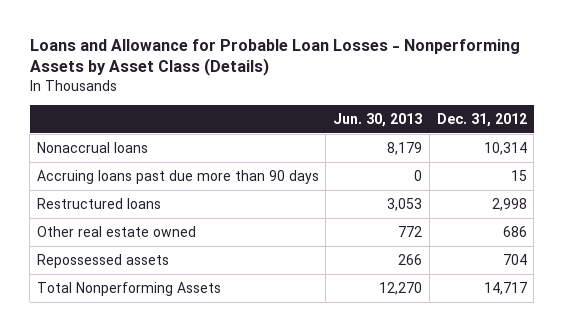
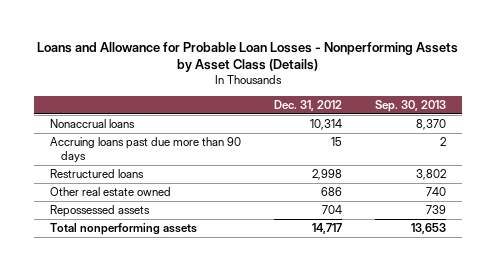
[333,112,423,127] Jun. 30, 2013 -> none
none -> [374,100,446,113] Sep. 30, 2013
[36,281,221,296] Total Nonperforming Assets -> [50,223,198,236] Total nonperforming assets

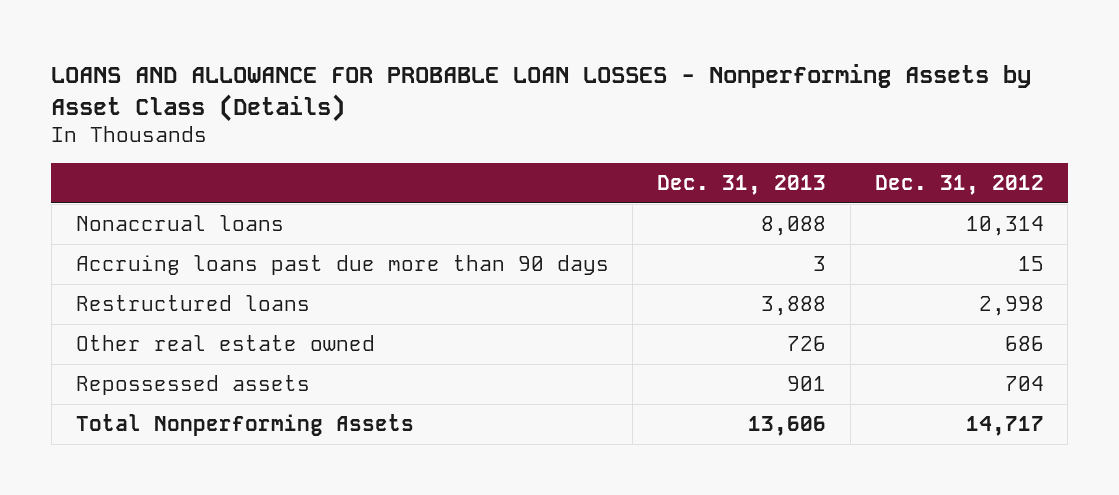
[36,41,458,73] Loans and Allowance for Probable Loan Losses - Nonperforming Assets by Asset Class (Details) -> [51,64,1032,122] LOANS AND ALLOWANCE FOR PROBABLE LOAN LOSSES - Nonperforming Assets by Asset Class (Details)
[374,100,446,113] Sep. 30, 2013 -> none
none -> [657,175,827,196] Dec. 31, 2013
[50,223,198,236] Total nonperforming assets -> [75,414,414,437] Total Nonperforming Assets

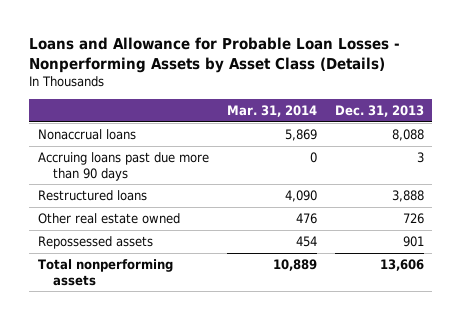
[51,64,1032,122] LOANS AND ALLOWANCE FOR PROBABLE LOAN LOSSES - Nonperforming Assets by Asset Class (Details) -> [28,36,400,73] Loans and Allowance for Probable Loan Losses - Nonperforming Assets by Asset Class (Details)
[874,175,1044,196] Dec. 31, 2012 -> none
none -> [226,105,317,118] Mar. 31, 2014
[75,414,414,437] Total Nonperforming Assets -> [37,258,173,286] Total nonperforming assets

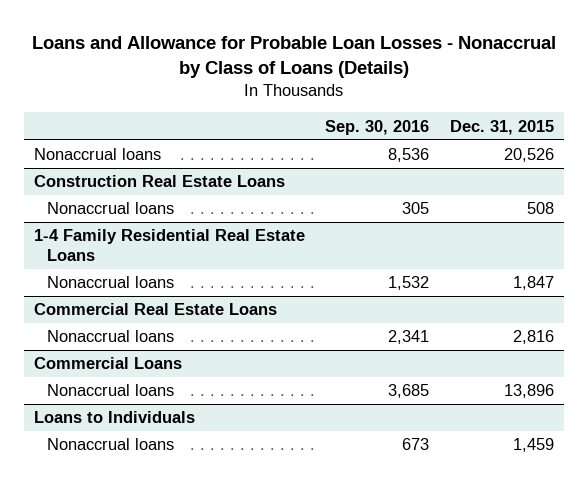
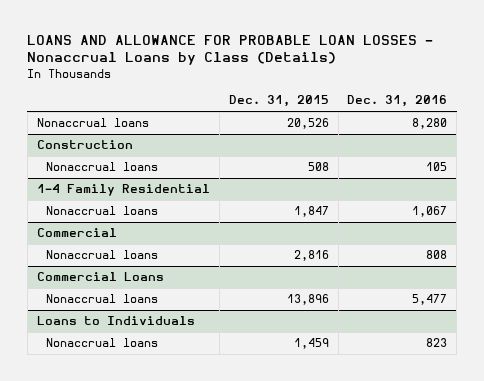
[31,35,556,79] Loans and Allowance for Probable Loan Losses - Nonaccrual by Class of Loans (Details) -> [27,34,434,66] LOANS AND ALLOWANCE FOR PROBABLE LOAN LOSSES - Nonaccrual Loans by Class (Details)
[325,119,430,135] Sep. 30, 2016 -> none
none -> [347,95,448,108] Dec. 31, 2016
[33,175,285,188] Construction Real Estate Loans -> [36,140,133,150] Construction
[33,229,305,261] 1-4 Family Residential Real Estate Loans -> [36,184,210,197] 1-4 Family Residential
[33,303,277,316] Commercial Real Estate Loans -> [36,228,117,238] Commercial

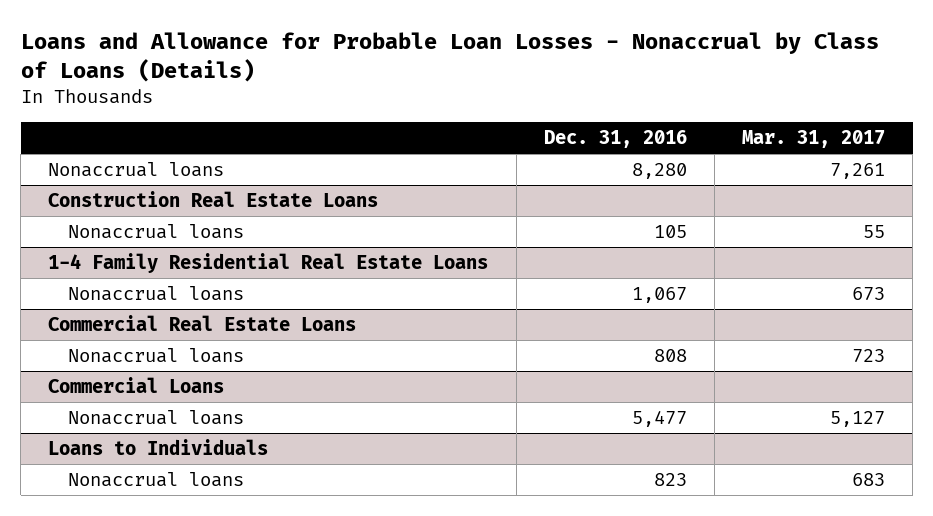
[27,34,434,66] LOANS AND ALLOWANCE FOR PROBABLE LOAN LOSSES - Nonaccrual Loans by Class (Details) -> [20,32,879,83] Loans and Allowance for Probable Loan Losses - Nonaccrual by Class of Loans (Details)
[228,95,329,108] Dec. 31, 2015 -> none
none -> [742,129,886,148] Mar. 31, 2017
[36,140,133,150] Construction -> [48,191,379,208] Construction Real Estate Loans
[36,184,210,197] 1-4 Family Residential -> [48,253,489,274] 1-4 Family Residential Real Estate Loans
[36,228,117,238] Commercial -> [48,315,357,332] Commercial Real Estate Loans

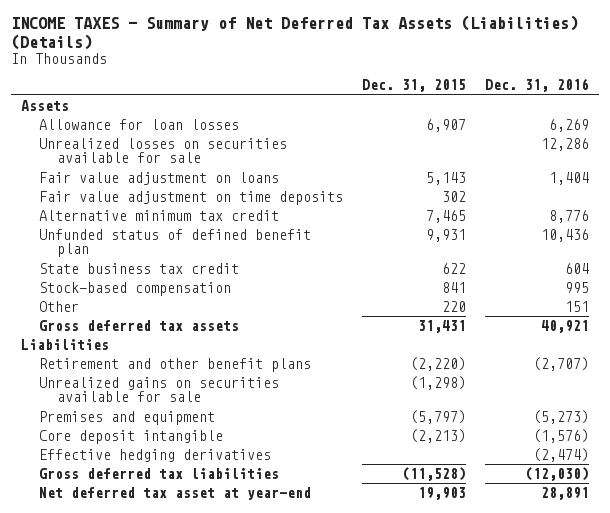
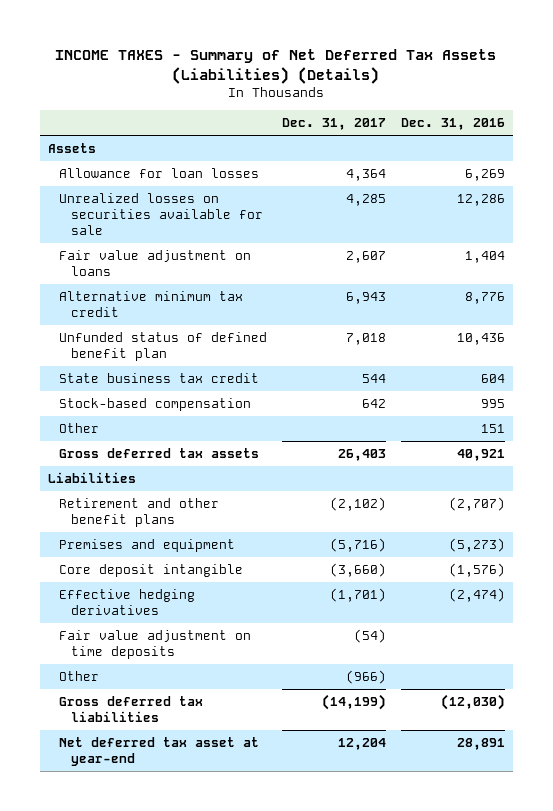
[362,79,467,93] Dec. 31, 2015 -> none
none -> [282,118,387,131] Dec. 31, 2017
[38,377,279,403] Unrealized gains on securities available for sale -> none
[38,191,343,206] Fair value adjustment on time deposits -> [59,630,252,659] Fair value adjustment on time deposits
none -> [59,671,100,682] Other

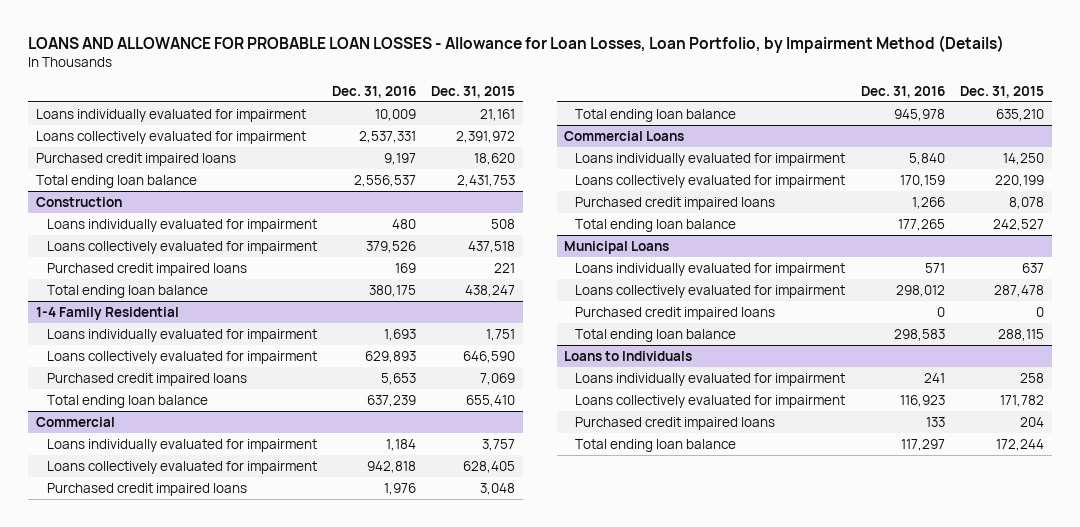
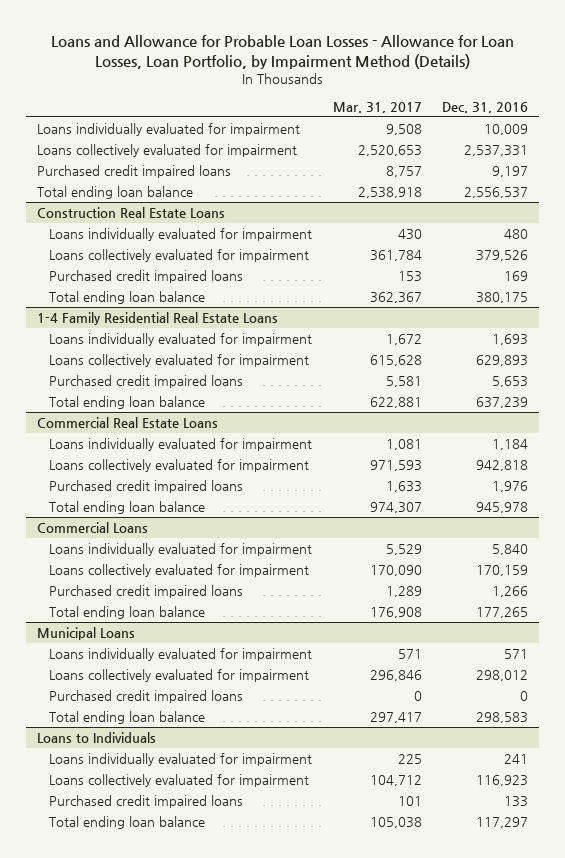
[27,34,1004,53] LOANS AND ALLOWANCE FOR PROBABLE LOAN LOSSES - Allowance for Loan Losses, Loan Portfolio, by Impairment Method (Details) -> [50,35,514,69] Loans and Allowance for Probable Loan Losses - Allowance for Loan Losses, Loan Portfolio, by Impairment Method (Details)
[431,85,516,98] Dec. 31, 2015 -> none
none -> [332,101,422,113] Mar. 31, 2017
[35,196,122,207] Construction -> [36,206,225,218] Construction Real Estate Loans
[35,306,179,320] 1-4 Family Residential -> [36,311,278,325] 1-4 Family Residential Real Estate Loans
[35,416,115,427] Commercial -> [36,416,218,428] Commercial Real Estate Loans

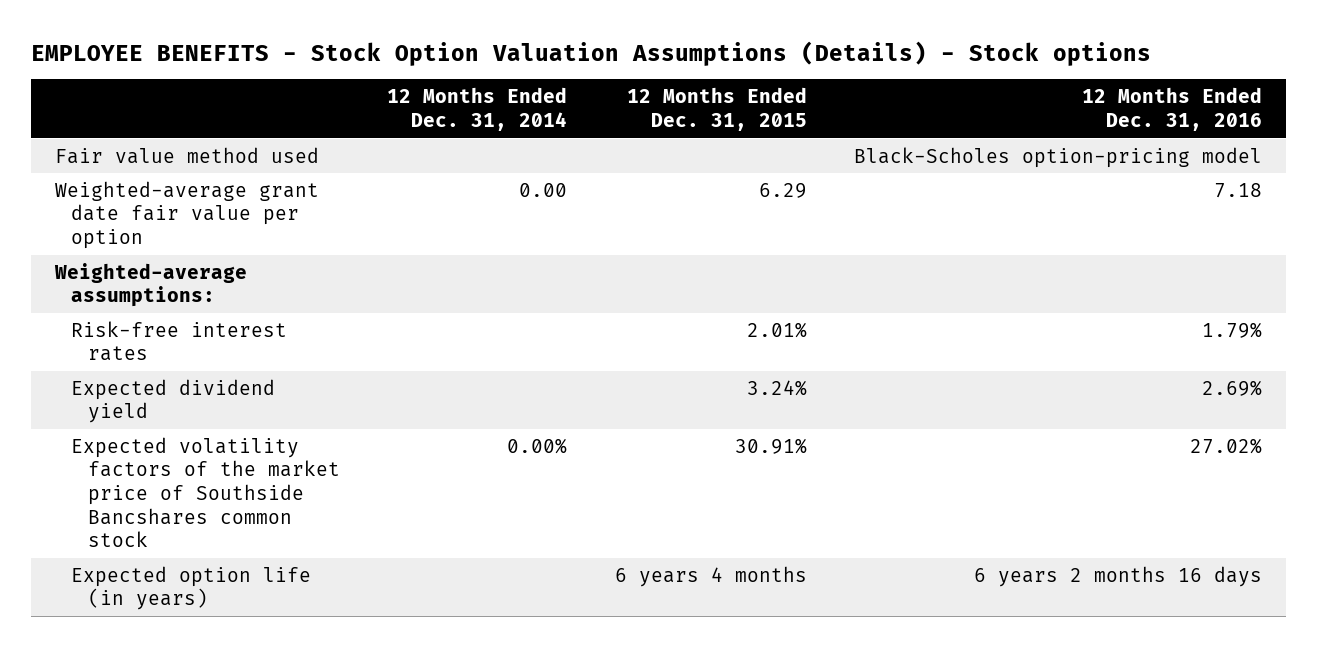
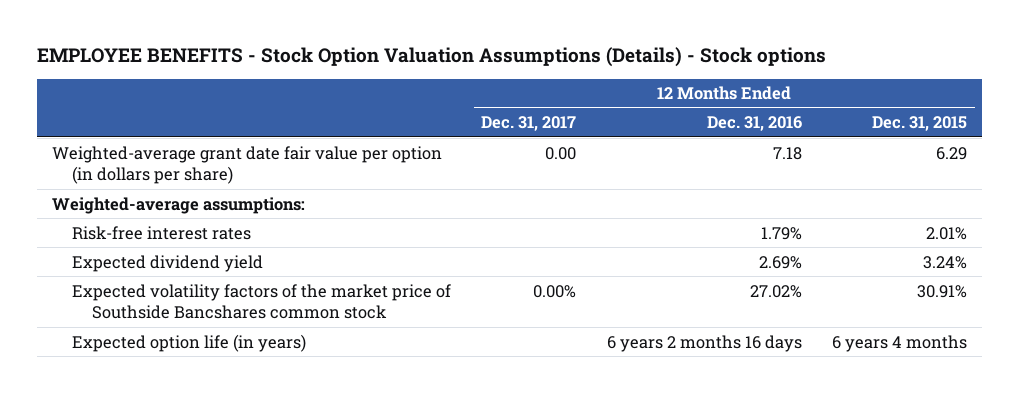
[387,87,568,131] 12 Months Ended Dec. 31, 2014 -> none
none -> [481,116,577,132] Dec. 31, 2017
[54,146,319,164] Fair value method used -> none
[54,180,319,250] Weighted-average grant date fair value per option -> [51,145,442,184] Weighted-average grant date fair value per option (in dollars per share)

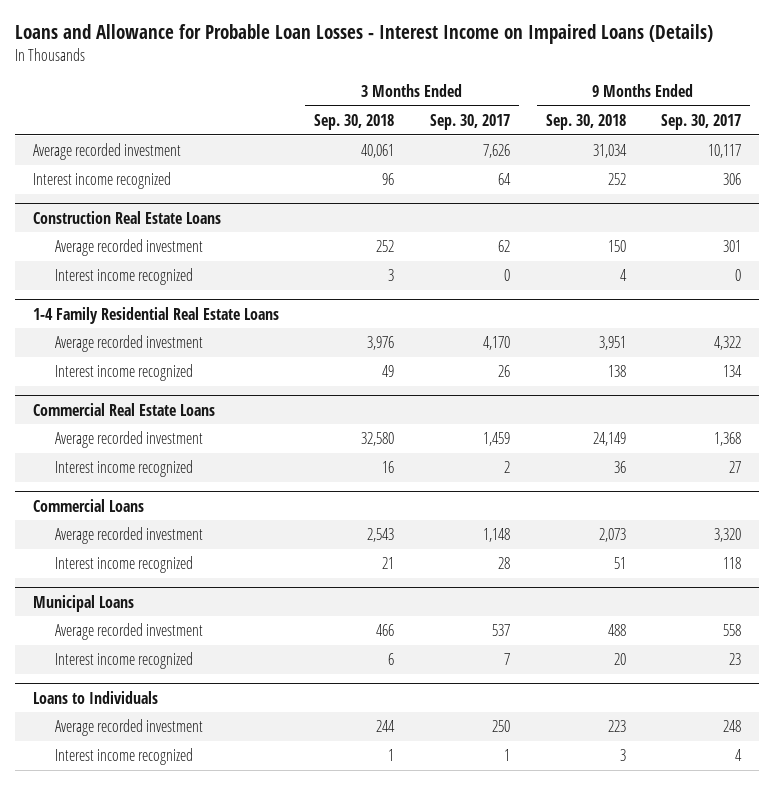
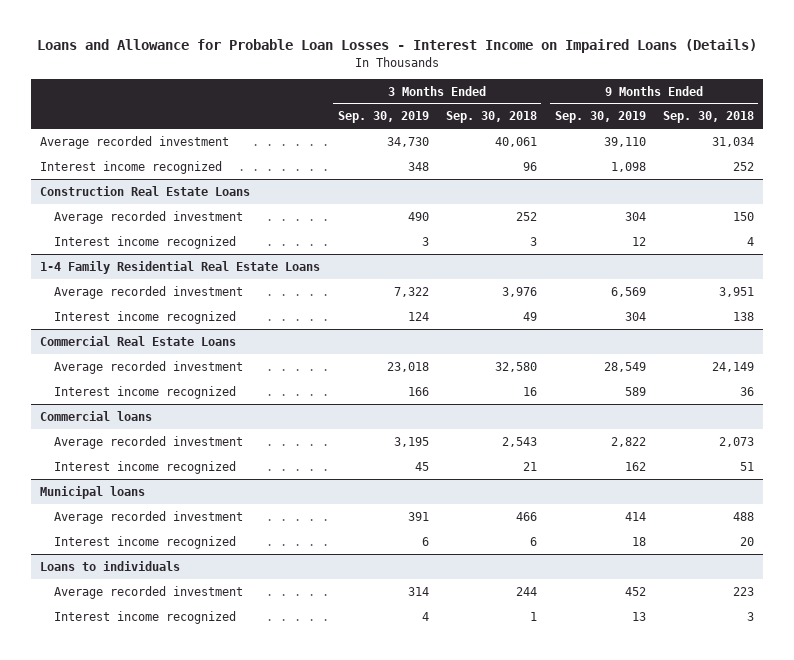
[429,114,510,131] Sep. 30, 2017 -> none
[661,114,742,131] Sep. 30, 2017 -> none
none -> [337,111,429,124] Sep. 30, 2019
none -> [554,111,646,124] Sep. 30, 2019
[32,498,144,512] Commercial Loans -> [40,410,153,421] Commercial loans
[32,594,134,612] Municipal Loans -> [40,485,146,499] Municipal loans
[32,690,158,704] Loans to Individuals -> [40,560,181,571] Loans to individuals

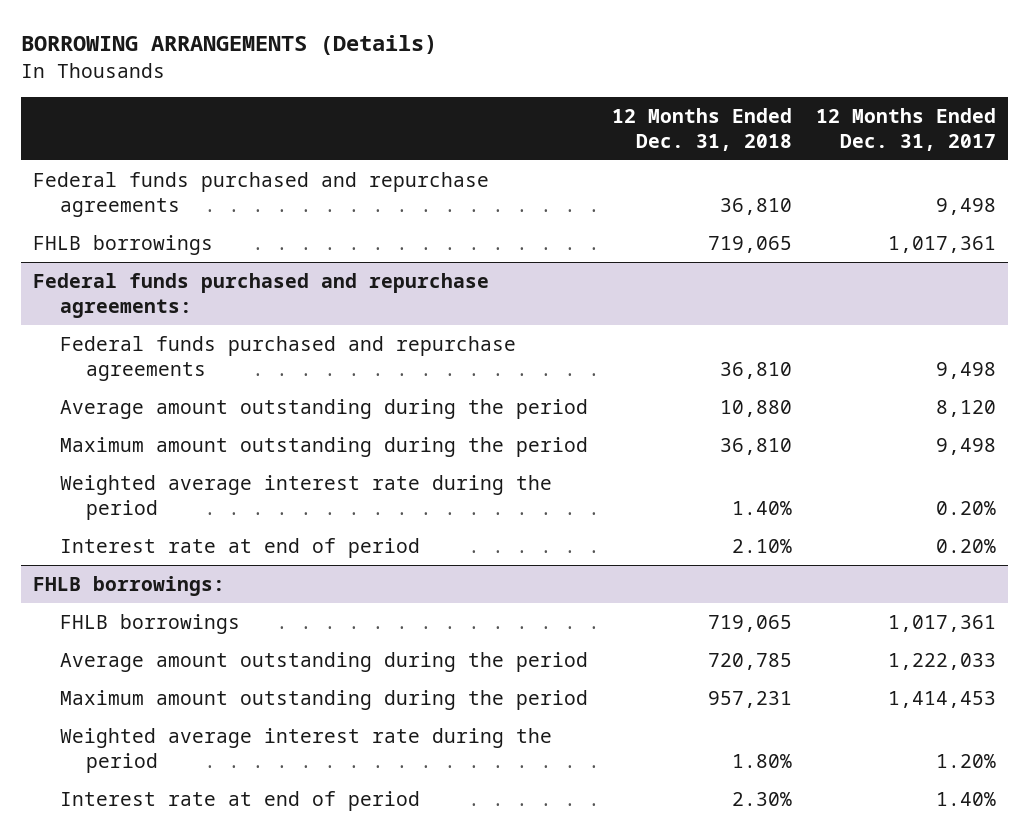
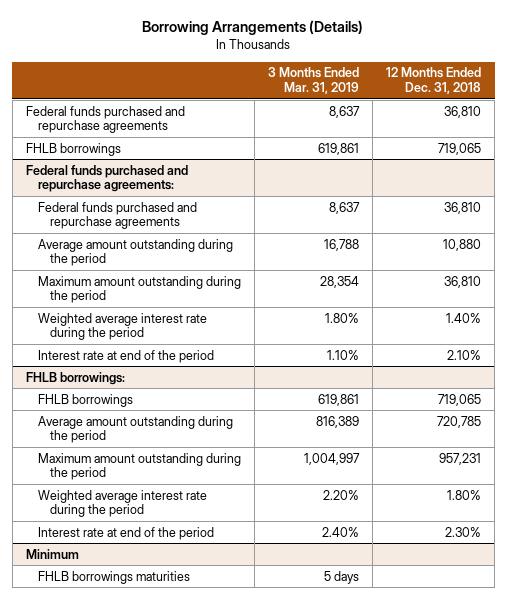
[21,35,438,56] BORROWING ARRANGEMENTS (Details) -> [142,19,364,35] Borrowing Arrangements (Details)
[815,107,996,151] 12 Months Ended Dec. 31, 2017 -> none
none -> [267,67,359,95] 3 Months Ended Mar. 31, 2019
[59,538,420,559] Interest rate at end of period -> [37,349,214,363] Interest rate at end of the period
[59,791,420,812] Interest rate at end of period -> [37,526,214,540] Interest rate at end of the period
none -> [25,548,79,559] Minimum
none -> [37,570,190,584] FHLB borrowings maturities

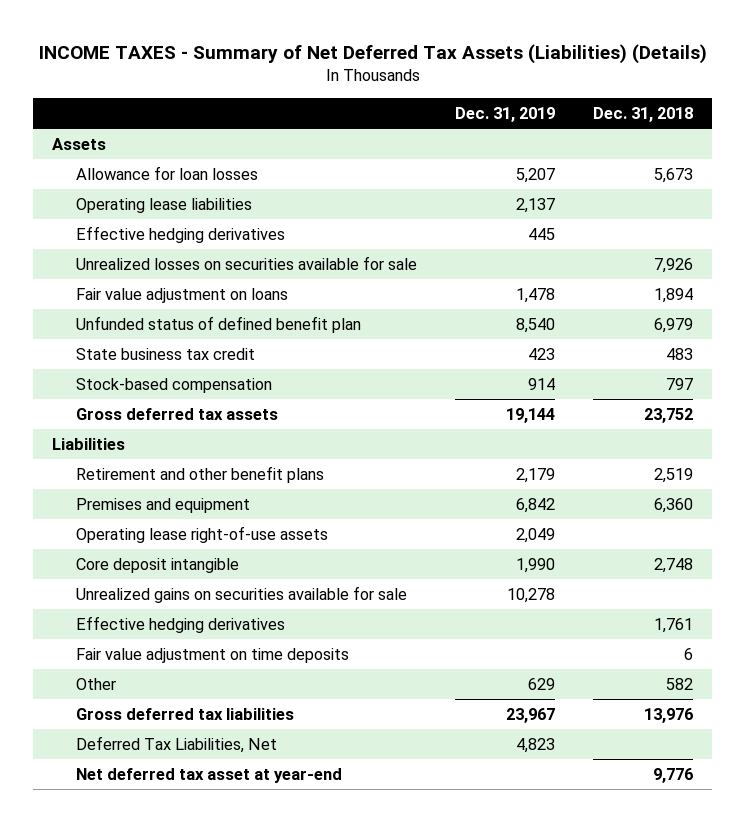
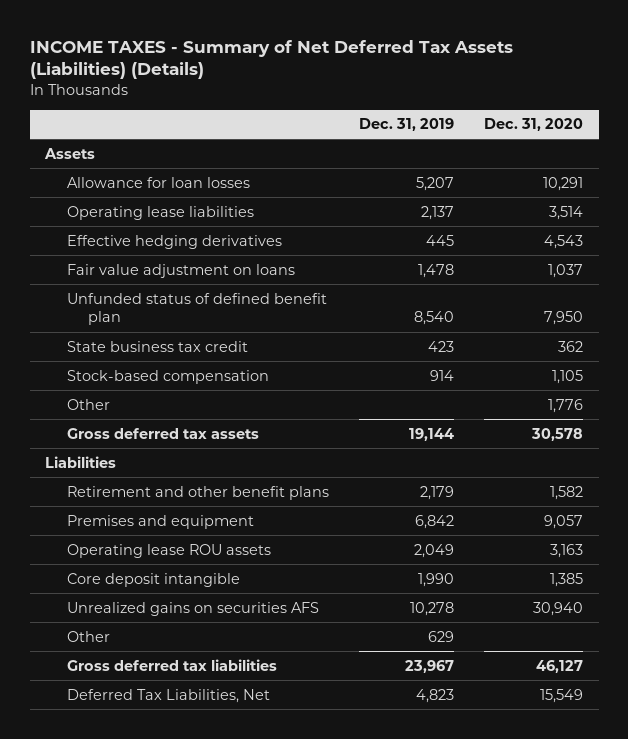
[593,107,694,123] Dec. 31, 2018 -> none
none -> [484,118,584,132] Dec. 31, 2020
[75,255,417,270] Unrealized losses on securities available for sale -> none
none -> [66,398,110,410] Other
[75,525,328,543] Operating lease right-of-use assets -> [66,543,271,558] Operating lease ROU assets
[75,615,285,633] Effective hedging derivatives -> none
[75,647,349,663] Fair value adjustment on time deposits -> none
[75,585,407,603] Unrealized gains on securities available for sale -> [66,601,319,616] Unrealized gains on securities AFS
[75,767,342,783] Net deferred tax asset at year-end -> none

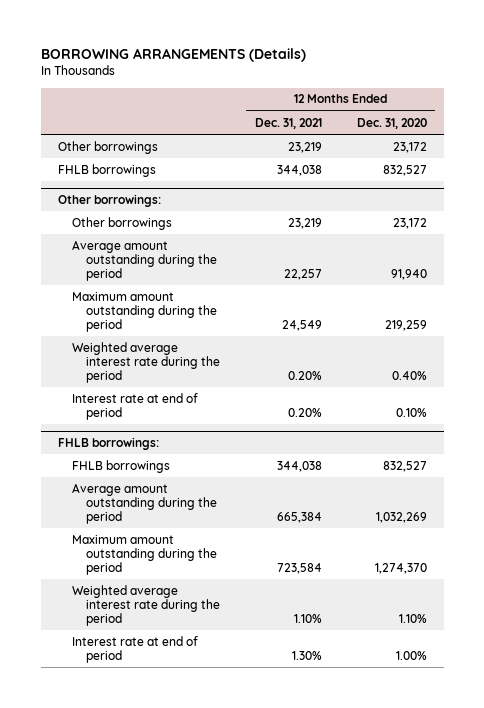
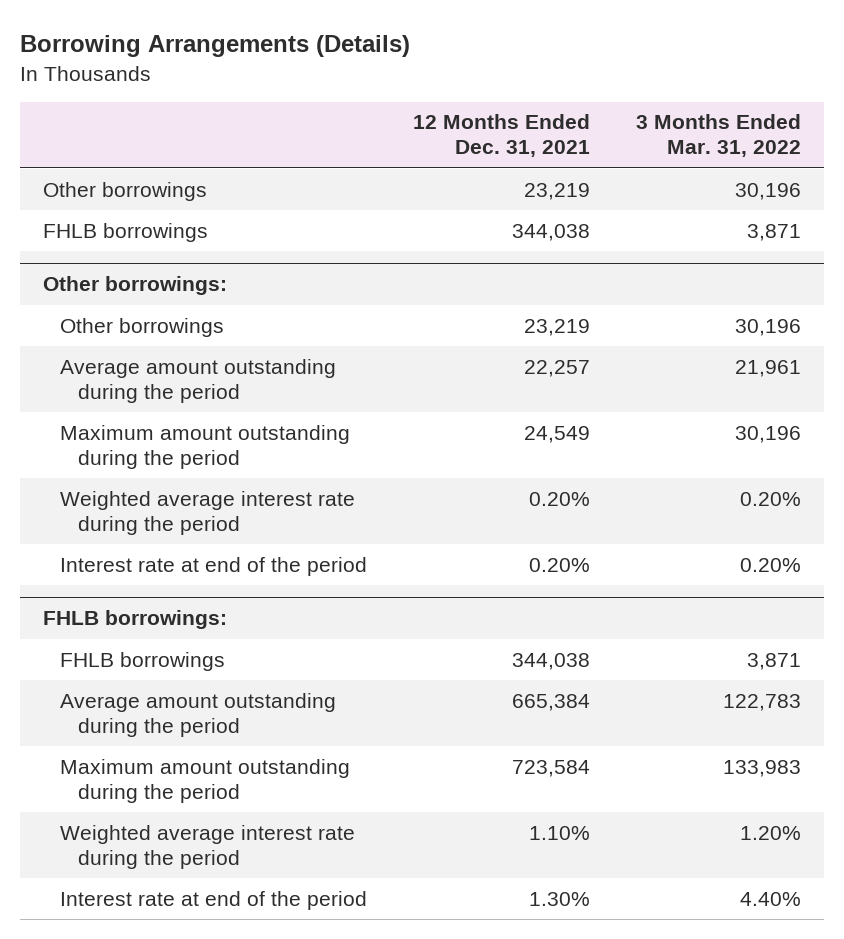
[40,48,306,63] BORROWING ARRANGEMENTS (Details) -> [19,35,410,58] Borrowing Arrangements (Details)
[356,117,427,129] Dec. 31, 2020 -> none
none -> [635,114,801,158] 3 Months Ended Mar. 31, 2022
[72,392,199,421] Interest rate at end of period -> [60,556,368,576] Interest rate at end of the period
[72,635,199,664] Interest rate at end of period -> [60,890,368,910] Interest rate at end of the period

